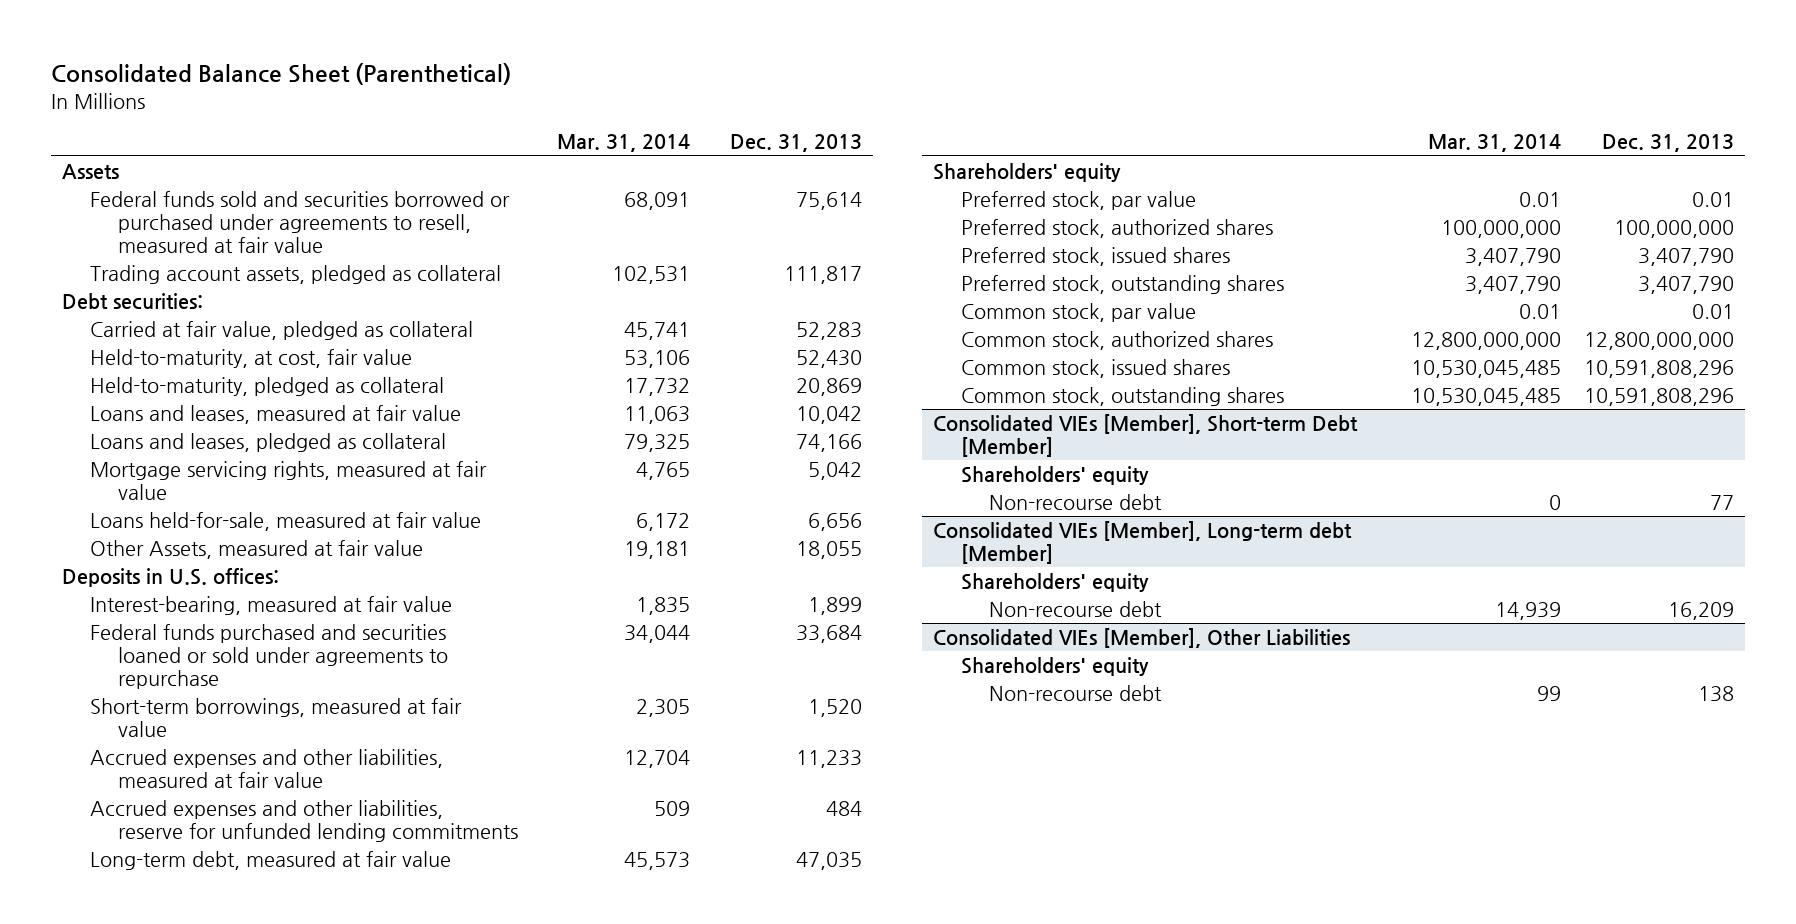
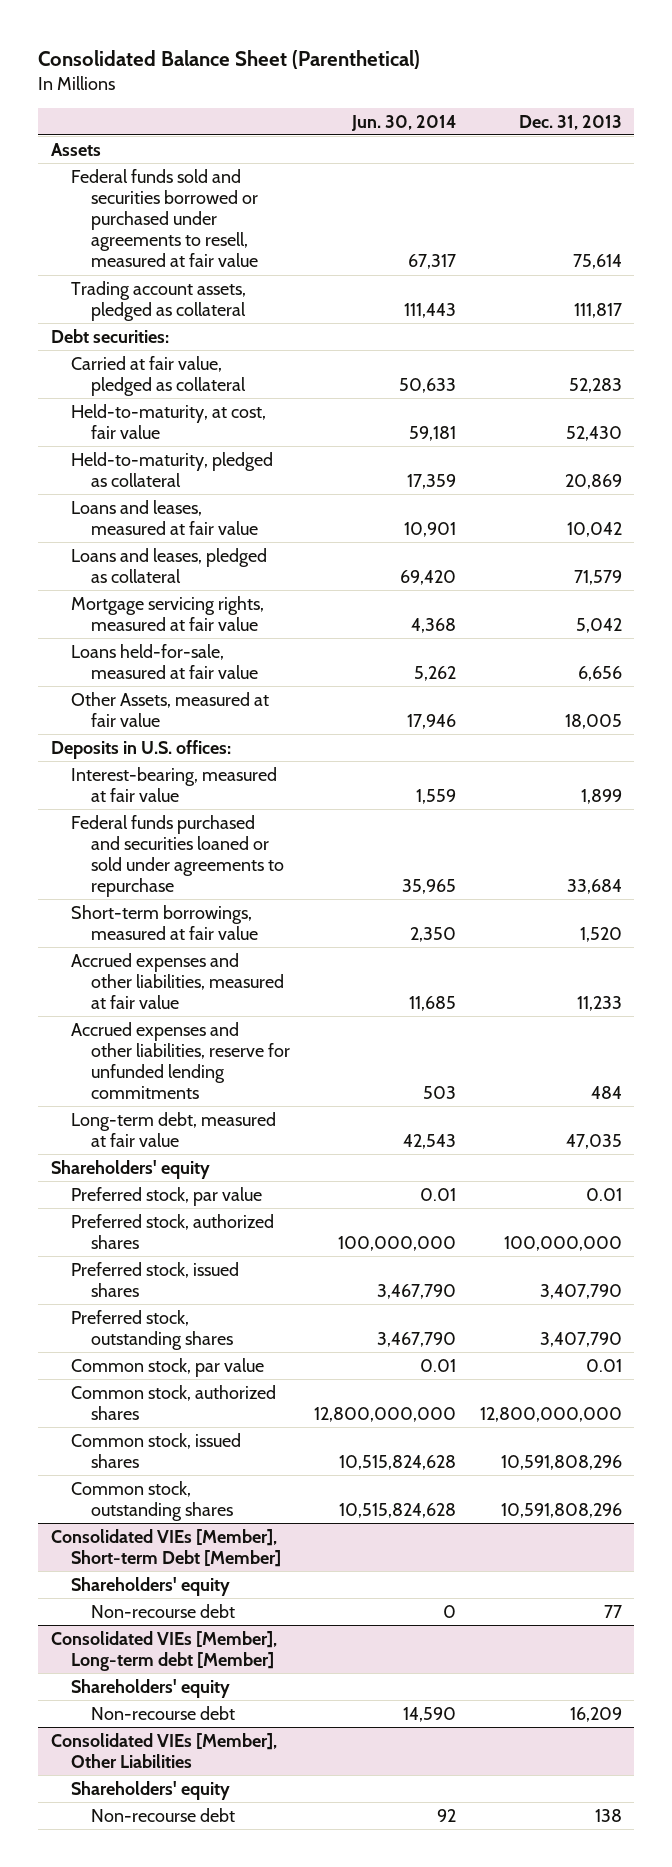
[557,134,691,153] Mar. 31, 2014 -> none
none -> [350,114,456,131] Jun. 30, 2014
[796,433,863,452] 74,166 -> [573,569,622,585] 71,579
[796,540,863,559] 18,055 -> [564,713,622,729] 18,005

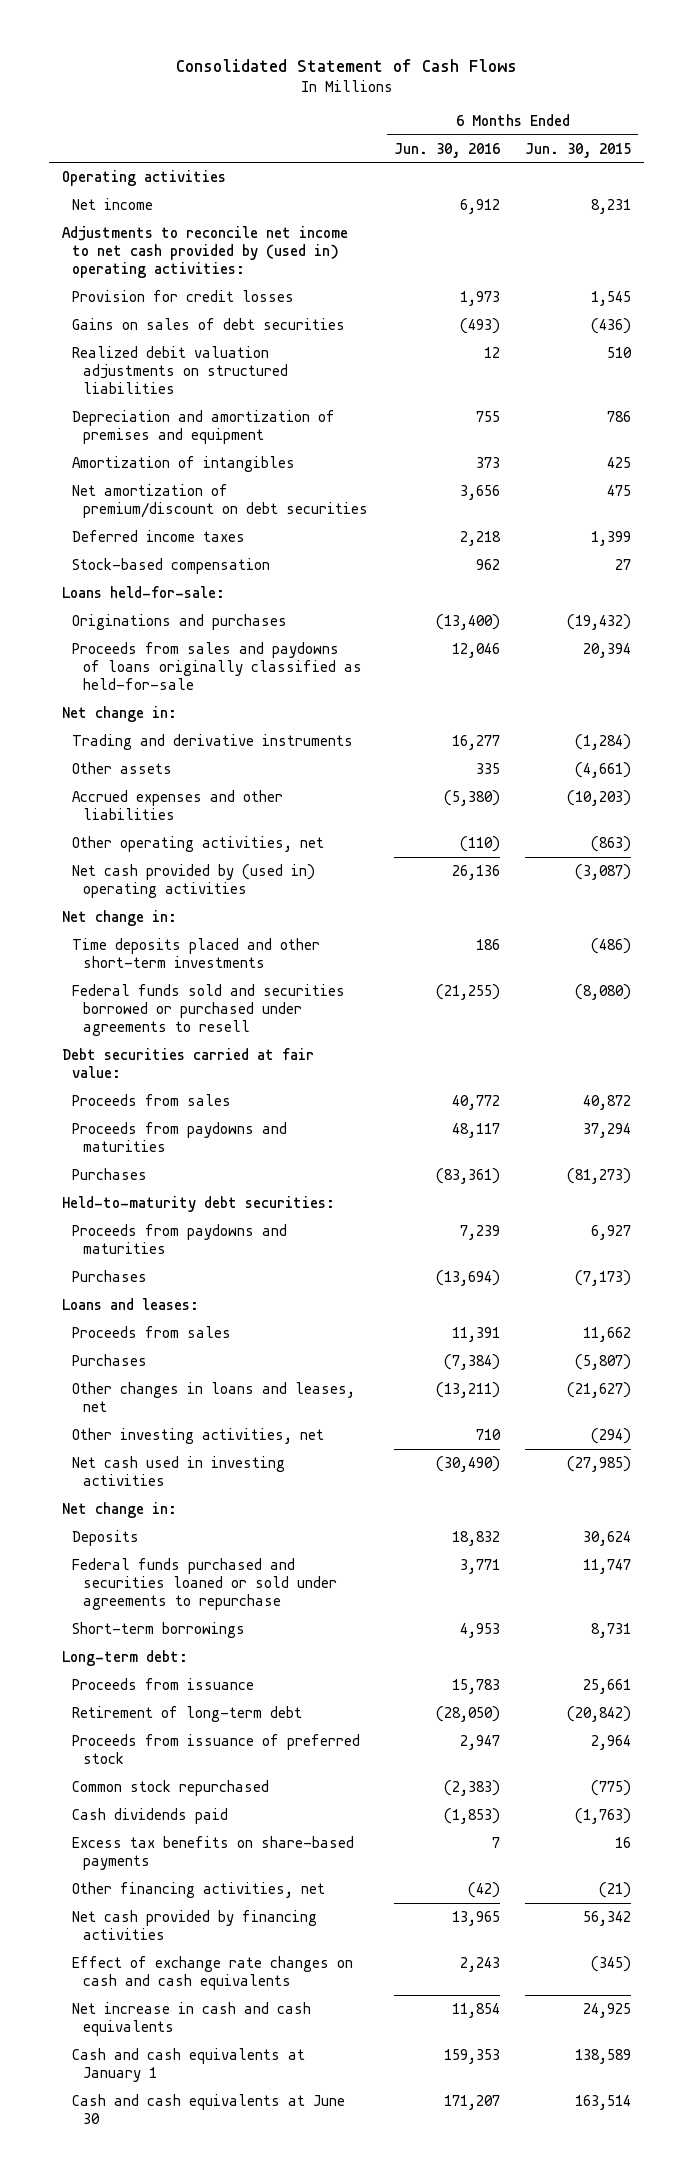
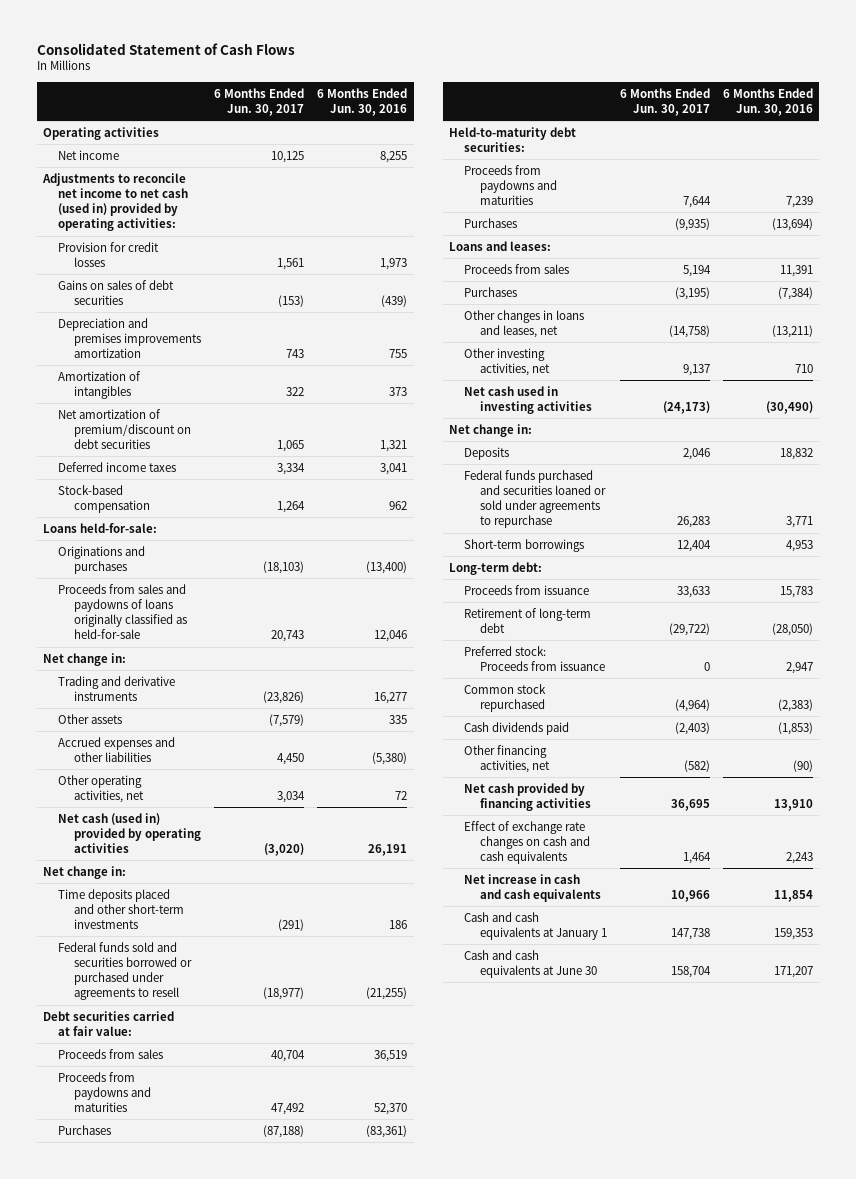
[525,142,632,158] Jun. 30, 2015 -> none
none -> [213,87,304,116] 6 Months Ended Jun. 30, 2017
[459,198,500,214] 6,912 -> [379,150,407,163] 8,255
[61,225,348,279] Adjustments to reconcile net income to net cash provided by (used in) operating activities: -> [42,172,189,232] Adjustments to reconcile net income to net cash (used in) provided by operating activities:
[72,345,289,395] Realized debit valuation adjustments on structured liabilities -> none
[459,317,500,334] (493) -> [380,294,407,307] (439)
[72,409,336,445] Depreciation and amortization of premises and equipment -> [58,317,201,358] Depreciation and premises improvements amortization
[459,484,500,500] 3,656 -> [379,439,407,452] 1,321
[459,530,501,546] 2,218 -> [379,462,407,475] 3,041
[459,835,500,852] (110) -> [394,790,407,800] 72
[72,863,316,899] Net cash provided by (used in) operating activities -> [58,812,201,853] Net cash (used in) provided by operating activities
[451,864,500,880] 26,136 -> [367,843,407,856] 26,191
[451,1094,500,1110] 40,772 -> [373,1049,407,1062] 36,519
[451,1122,500,1138] 48,117 -> [373,1102,407,1115] 52,370
[72,1733,361,1765] Proceeds from issuance of preferred stock -> [464,645,605,671] Preferred stock: Proceeds from issuance
[72,1835,355,1871] Excess tax benefits on share-based payments -> none
[467,1881,500,1898] (42) -> [792,759,813,772] (90)
[451,1910,500,1926] 13,965 -> [773,798,813,811] 13,910

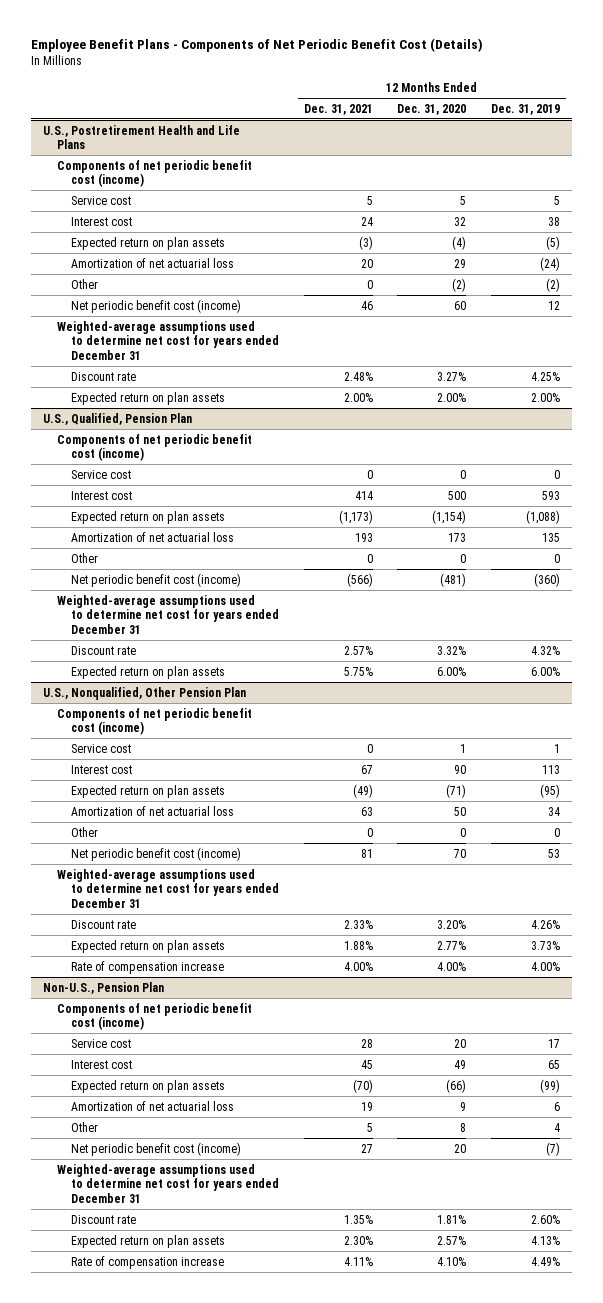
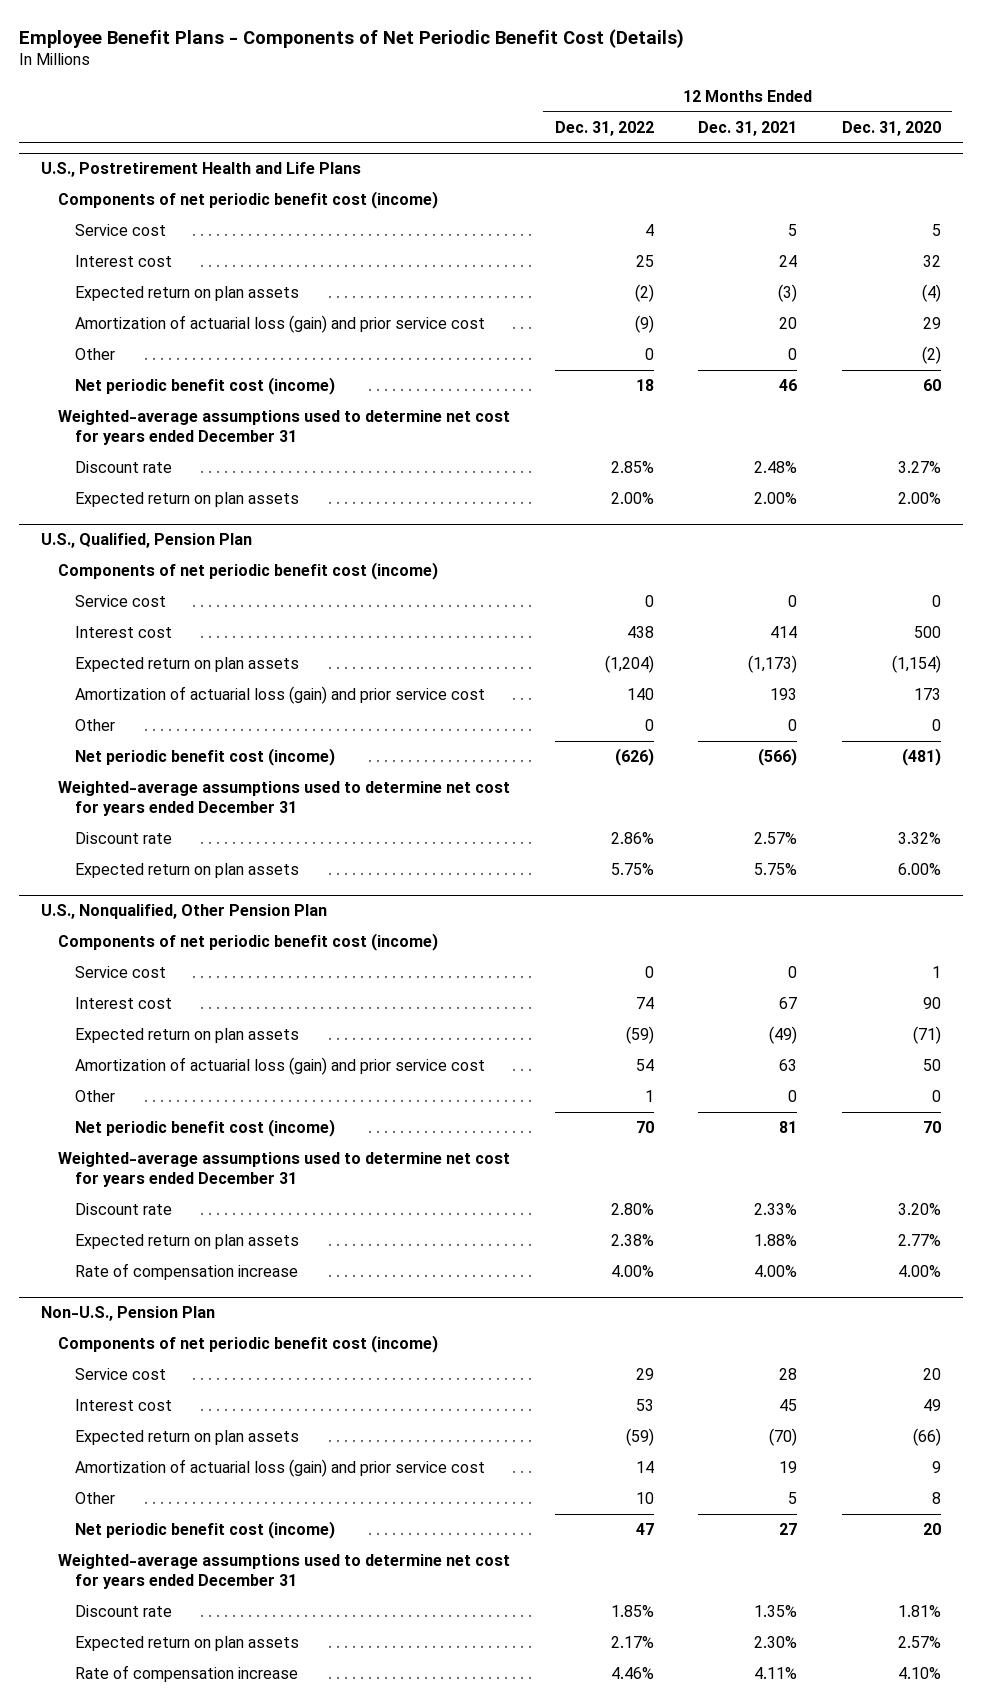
[490,103,560,115] Dec. 31, 2019 -> none
none -> [554,120,654,136] Dec. 31, 2022
[71,257,235,268] Amortization of net actuarial loss -> [74,314,485,333] Amortization of actuarial loss (gain) and prior service cost
[71,531,235,542] Amortization of net actuarial loss -> [74,685,485,704] Amortization of actuarial loss (gain) and prior service cost
[71,805,235,816] Amortization of net actuarial loss -> [74,1056,485,1075] Amortization of actuarial loss (gain) and prior service cost
[71,1100,235,1111] Amortization of net actuarial loss -> [74,1458,485,1477] Amortization of actuarial loss (gain) and prior service cost

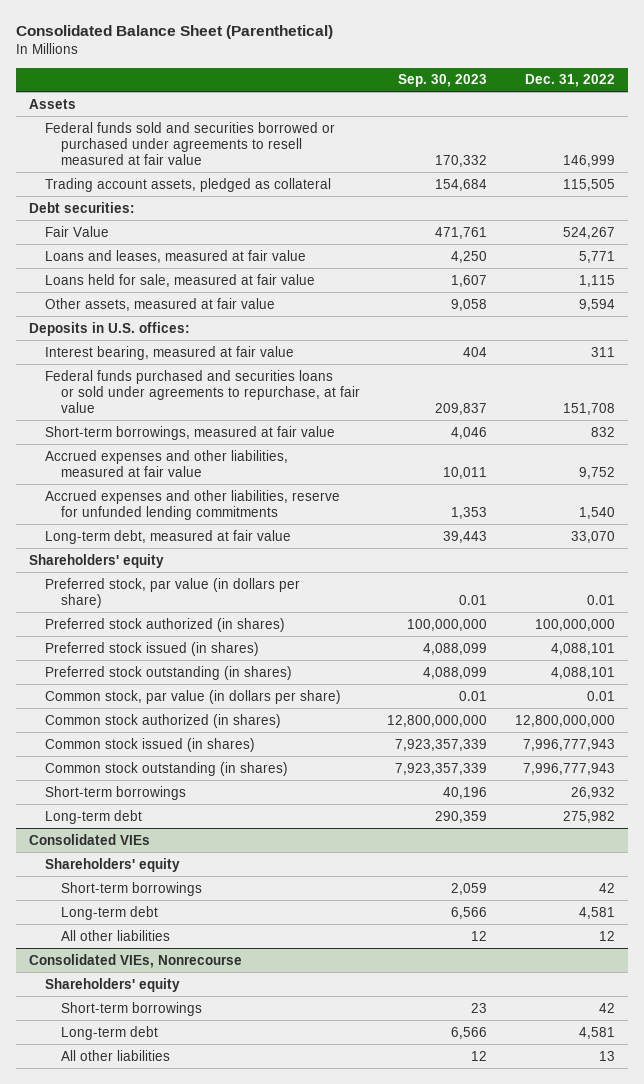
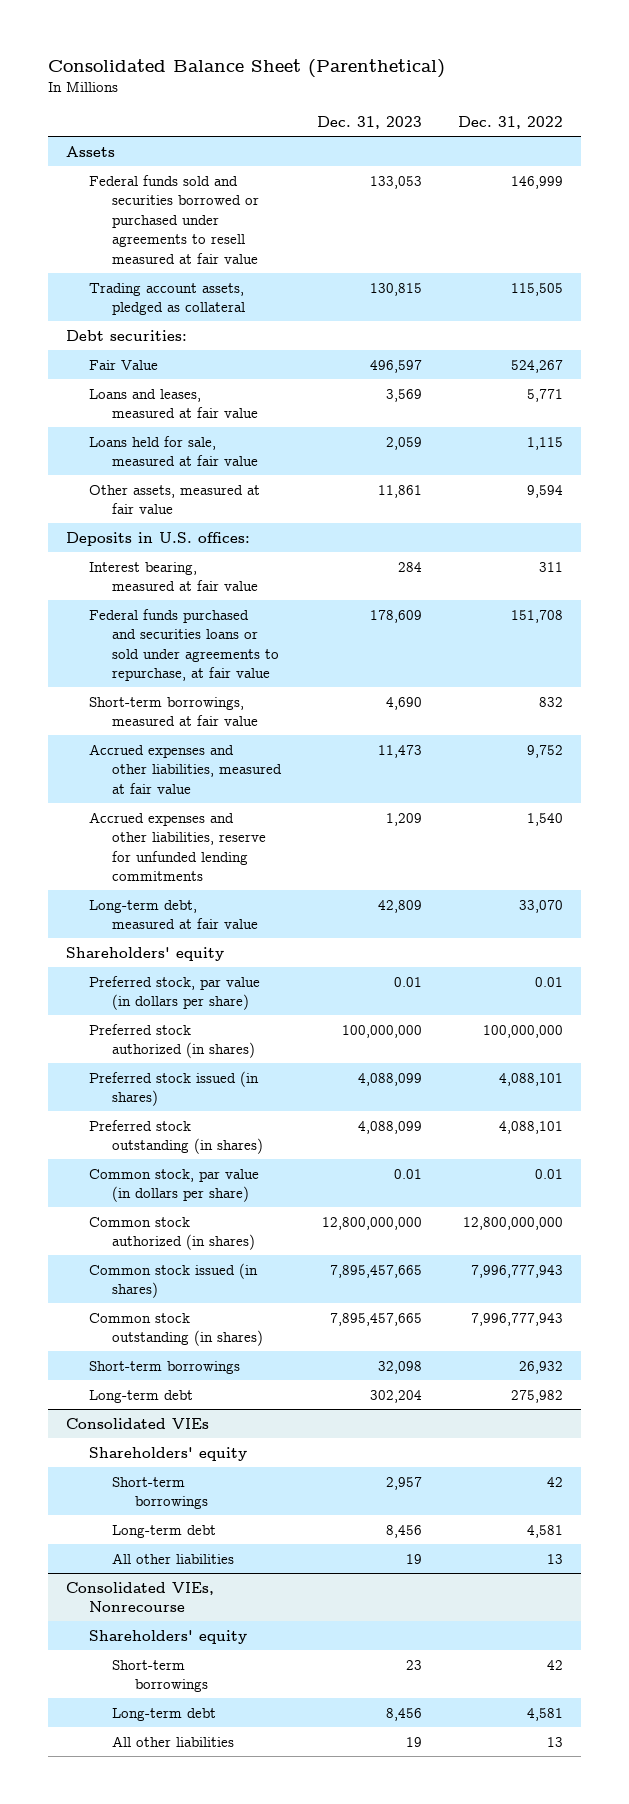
[398,74,488,88] Sep. 30, 2023 -> none
none -> [316,115,422,129] Dec. 31, 2023
[598,930,615,941] 12 -> [546,1553,563,1564] 13

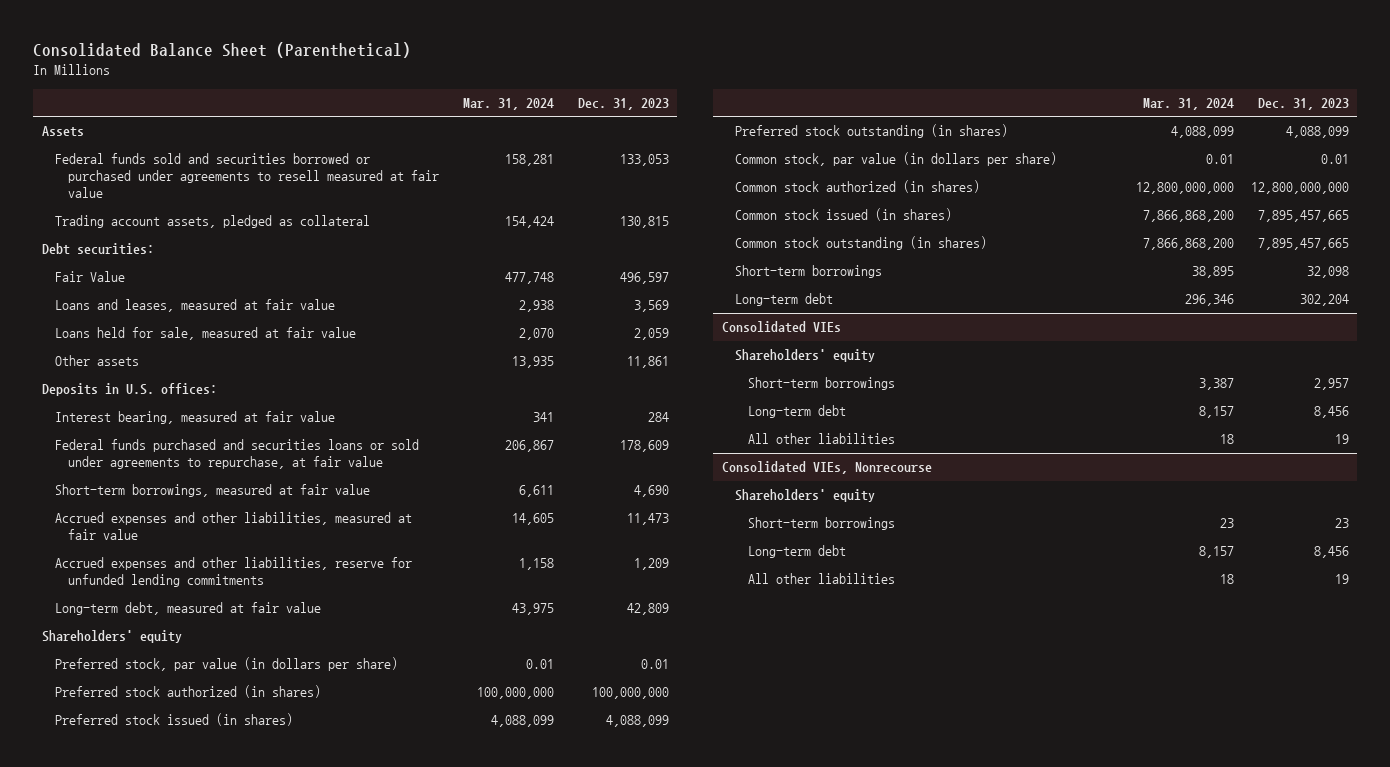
[457,115,563,129] Dec. 31, 2022 -> none
none -> [462,98,554,111] Mar. 31, 2024
[89,484,261,515] Other assets, measured at fair value -> [54,355,139,367] Other assets

